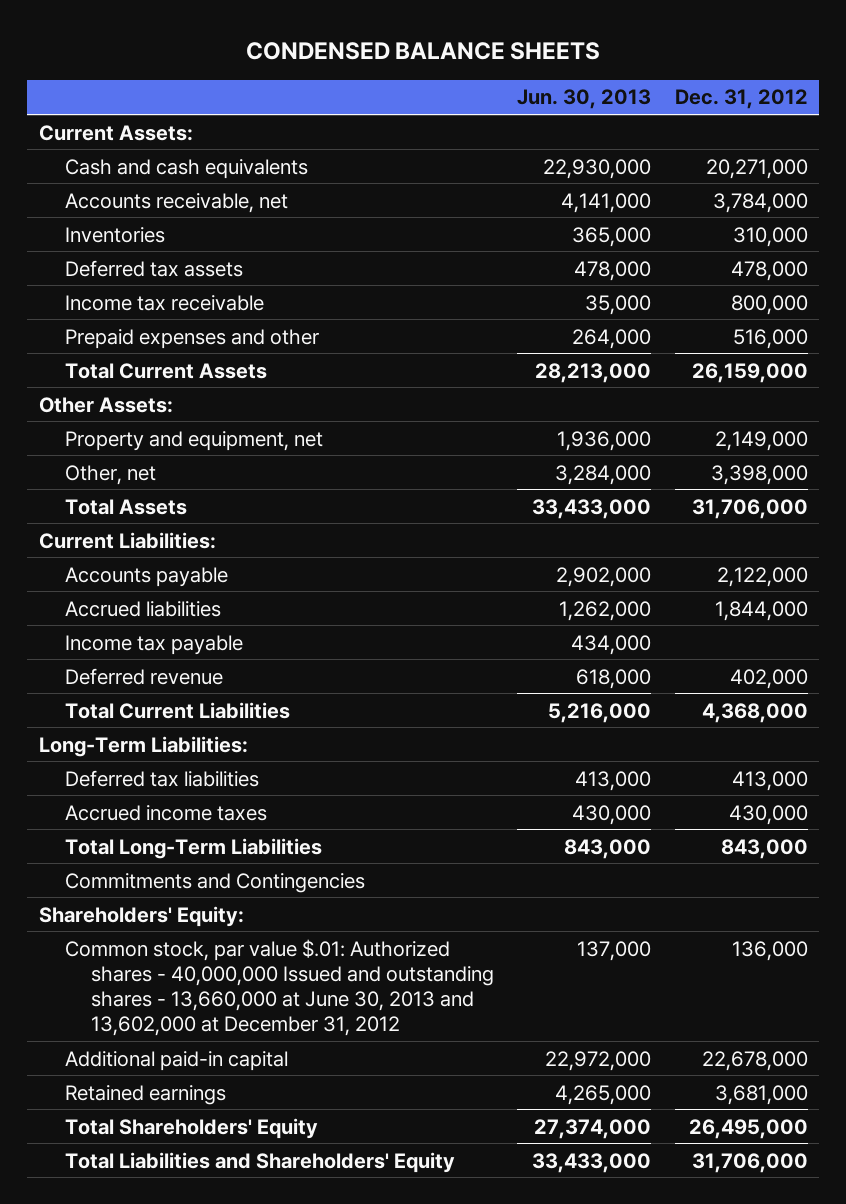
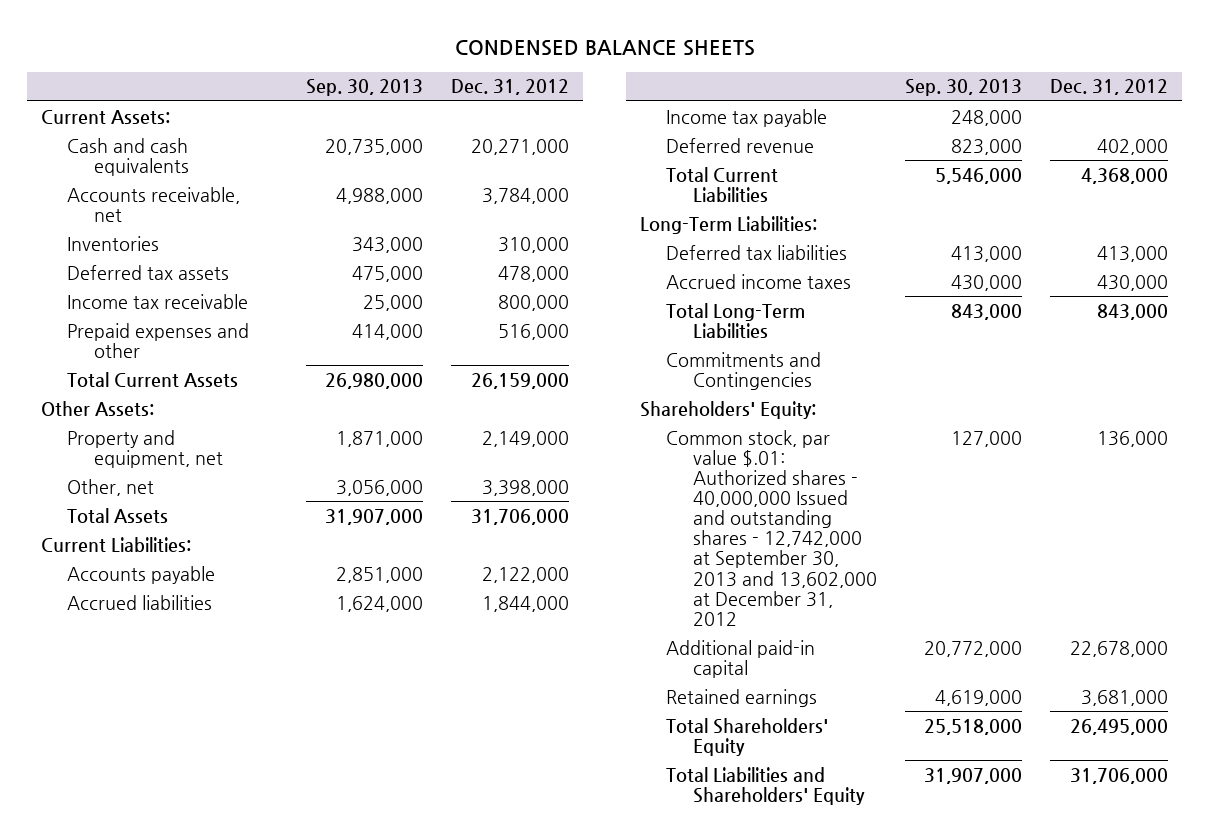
[517,89,652,110] Jun. 30, 2013 -> none
none -> [305,79,423,97] Sep. 30, 2013
[64,938,495,1037] Common stock, par value $.01: Authorized shares - 40,000,000 Issued and outstanding shares - 13,660,000 at June 30, 2013 and 13,602,000 at December 31, 2012 -> [666,429,877,626] Common stock, par value $.01: Authorized shares - 40,000,000 Issued and outstanding shares - 12,742,000 at September 30, 2013 and 13,602,000 at December 31, 2012

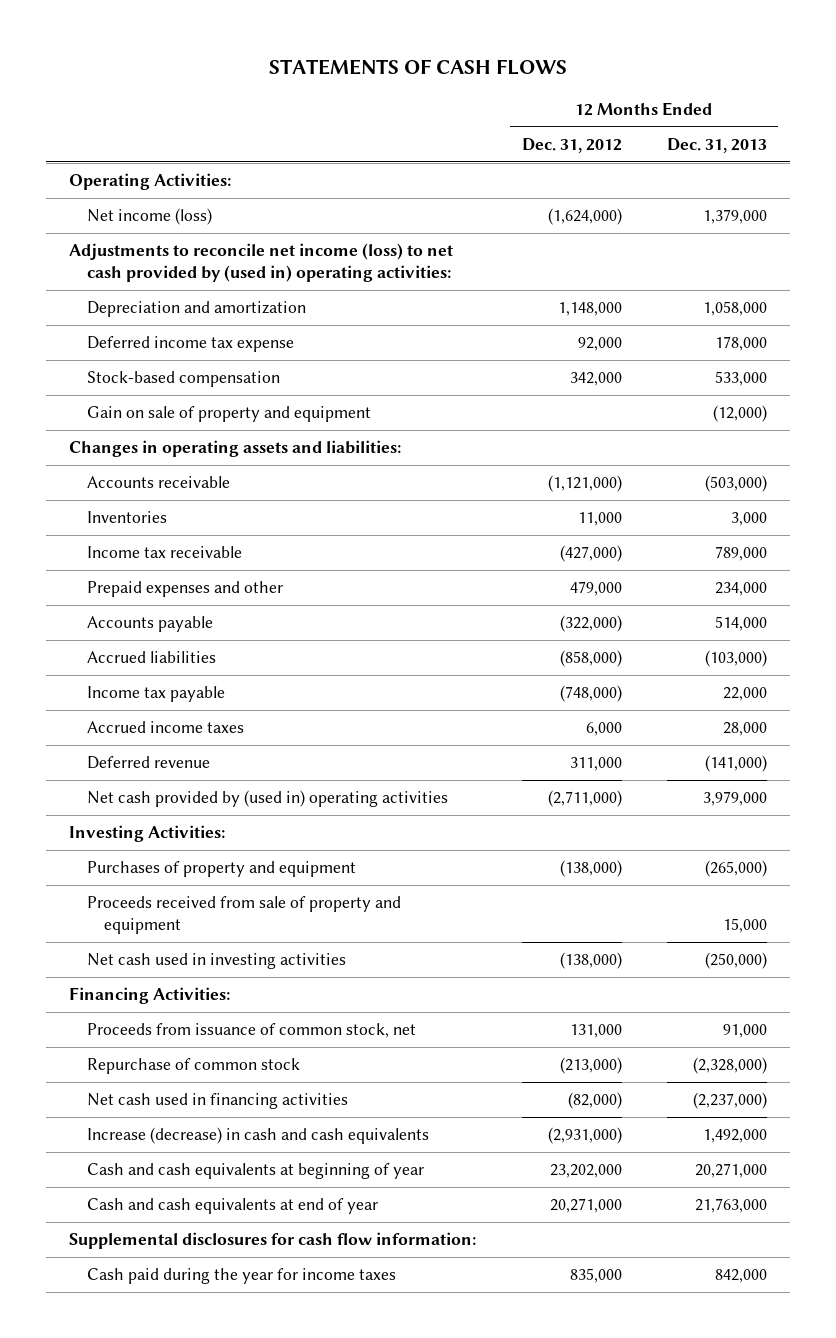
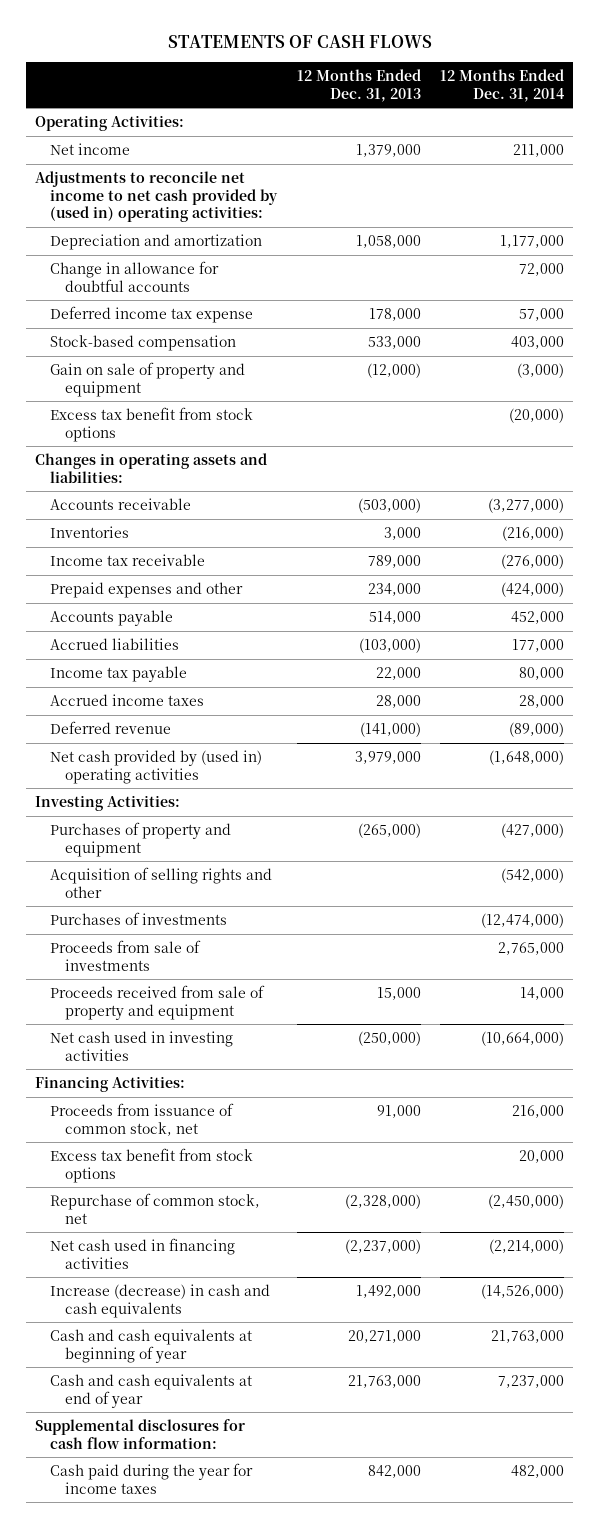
[521,137,622,153] Dec. 31, 2012 -> none
none -> [439,69,564,102] 12 Months Ended Dec. 31, 2014
[86,208,212,226] Net income (loss) -> [50,143,131,156] Net income
[69,243,454,283] Adjustments to reconcile net income (loss) to net cash provided by (used in) operating activities: -> [35,171,279,222] Adjustments to reconcile net income to net cash provided by (used in) operating activities:
none -> [50,261,220,292] Change in allowance for doubtful accounts
none -> [50,407,254,442] Excess tax benefit from stock options
none -> [50,867,273,898] Acquisition of selling rights and other
none -> [50,912,228,926] Purchases of investments
none -> [50,940,202,971] Proceeds from sale of investments
none -> [50,1148,254,1183] Excess tax benefit from stock options
[86,1058,300,1075] Repurchase of common stock -> [50,1193,261,1224] Repurchase of common stock, net

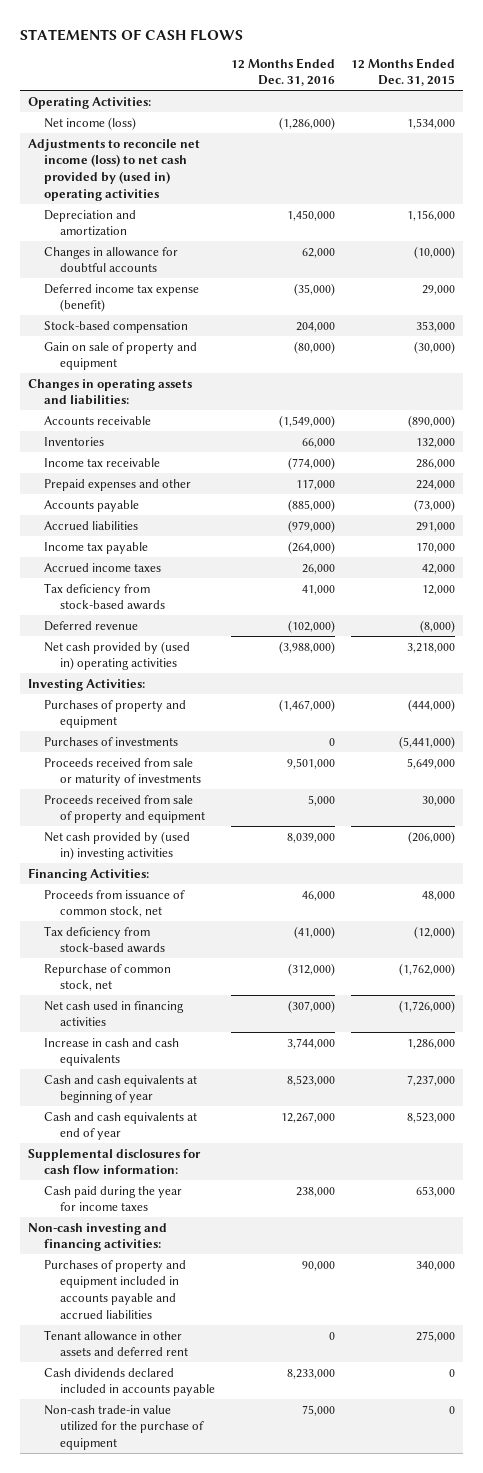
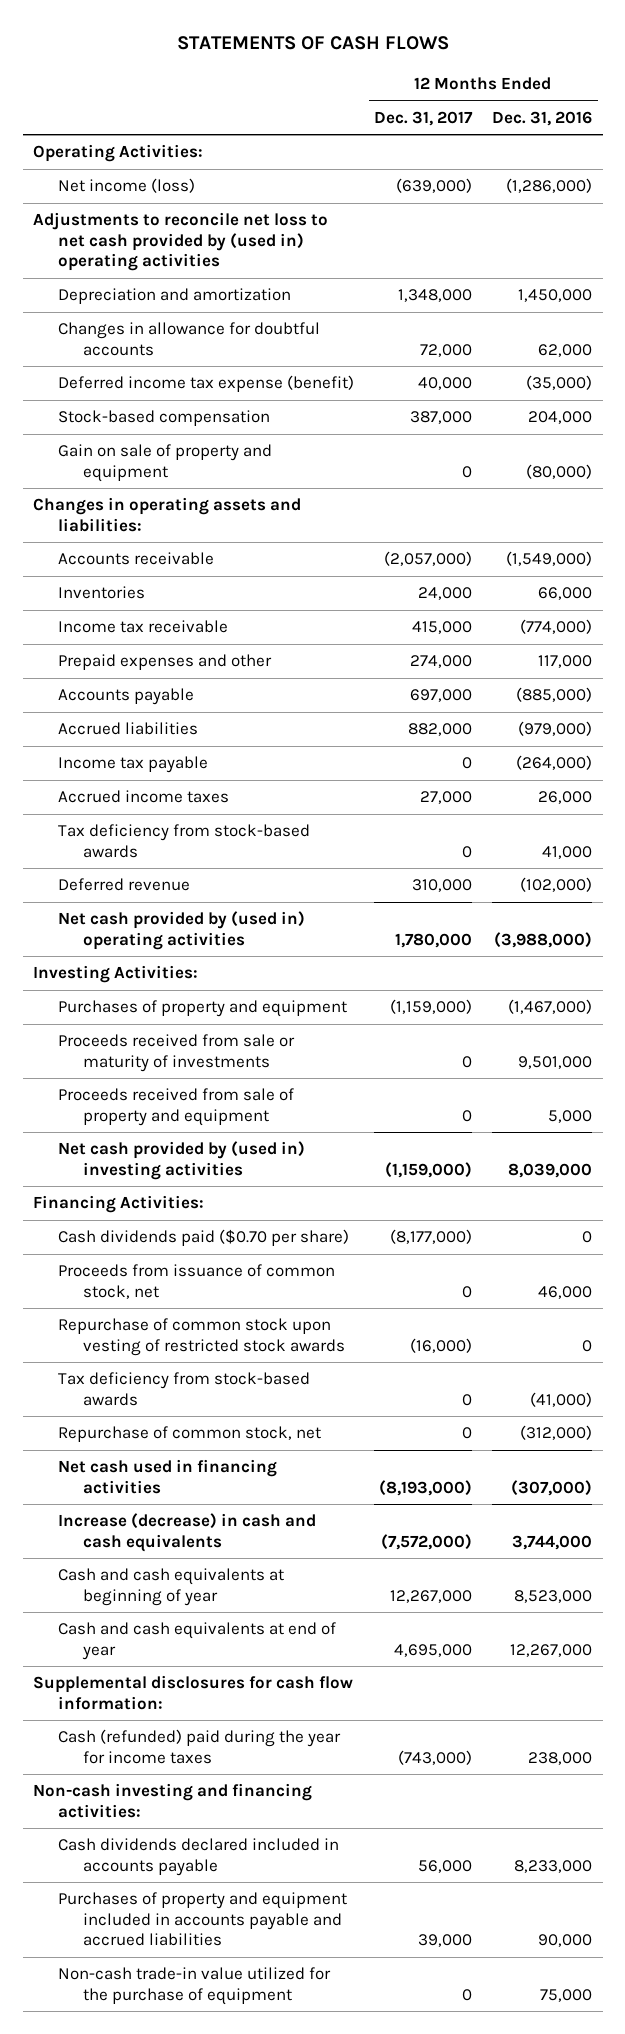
[351,57,456,87] 12 Months Ended Dec. 31, 2015 -> none
none -> [374,110,474,126] Dec. 31, 2017
[27,138,200,201] Adjustments to reconcile net income (loss) to net cash provided by (used in) operating activities -> [32,212,328,272] Adjustments to reconcile net loss to net cash provided by (used in) operating activities
[43,736,178,746] Purchases of investments -> none
none -> [57,1229,349,1247] Cash dividends paid ($0.70 per share)
none -> [57,1318,345,1356] Repurchase of common stock upon vesting of restricted stock awards
[43,1037,179,1067] Increase in cash and cash equivalents -> [57,1513,316,1552] Increase (decrease) in cash and cash equivalents
[43,1185,182,1212] Cash paid during the year for income taxes -> [57,1729,341,1764] Cash (refunded) paid during the year for income taxes
[43,1329,189,1357] Tenant allowance in other assets and deferred rent -> none
[43,1259,186,1319] Purchases of property and equipment included in accounts payable and accrued liabilities -> [57,1892,347,1947] Purchases of property and equipment included in accounts payable and accrued liabilities

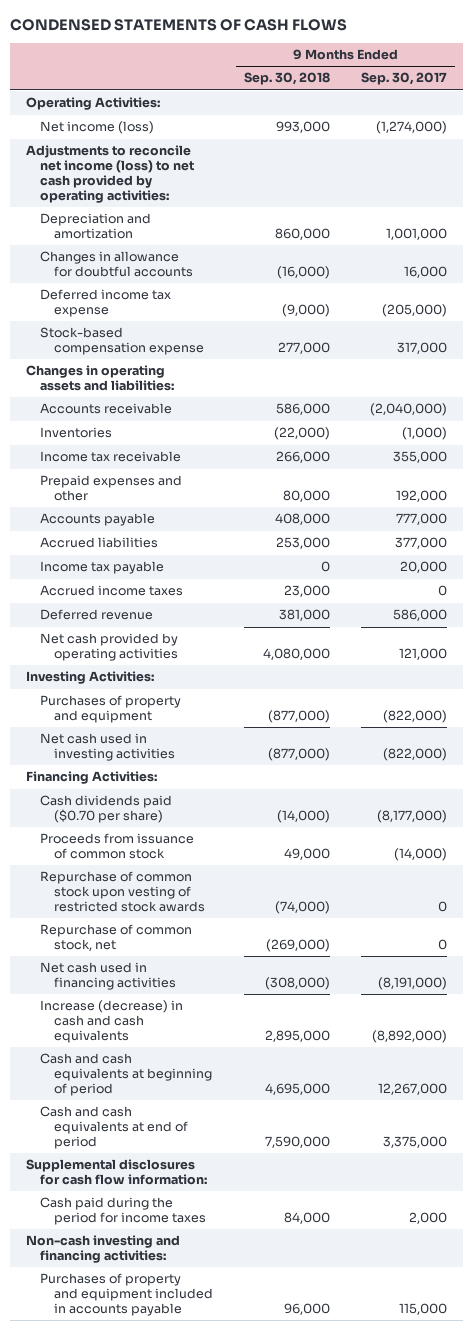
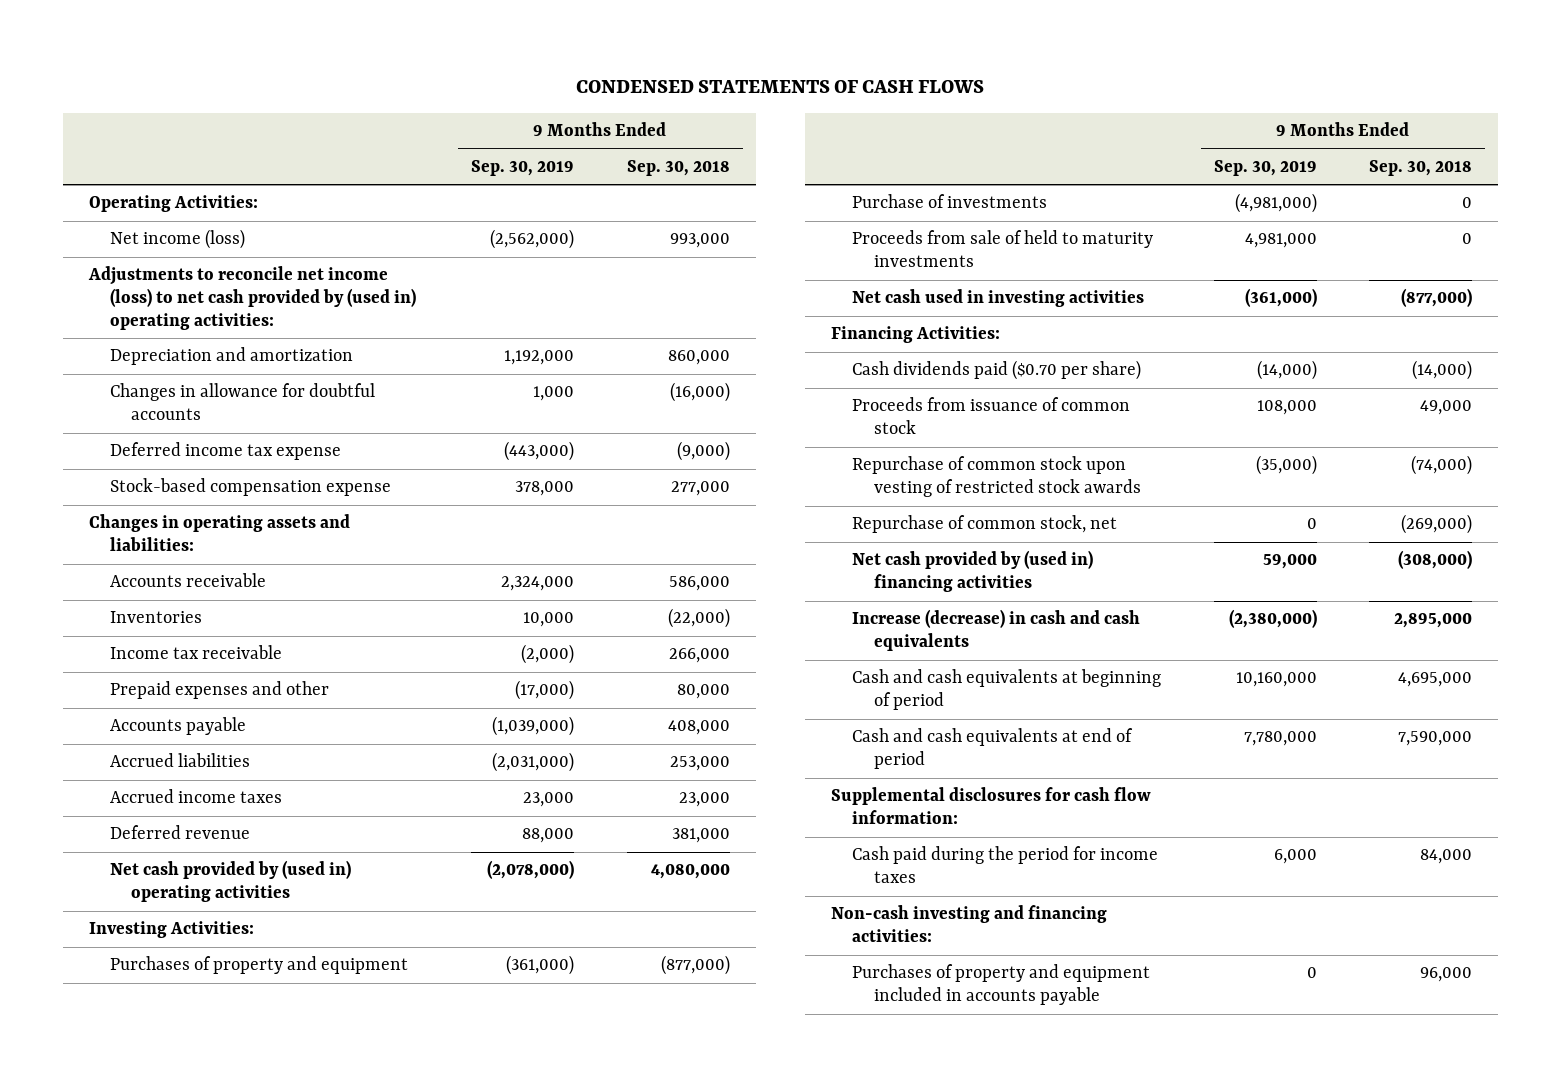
[361,72,448,86] Sep. 30, 2017 -> none
none -> [471,160,575,177] Sep. 30, 2019
[25,145,194,204] Adjustments to reconcile net income (loss) to net cash provided by operating activities: -> [87,266,416,331] Adjustments to reconcile net income (loss) to net cash provided by (used in) operating activities:
[39,561,164,575] Income tax payable -> none
[39,633,178,662] Net cash provided by operating activities -> [109,860,351,903] Net cash provided by (used in) operating activities
none -> [852,194,1048,209] Purchase of investments
none -> [852,230,1154,268] Proceeds from sale of held to maturity investments
[39,962,176,991] Net cash used in financing activities -> [852,550,1094,593] Net cash provided by (used in) financing activities

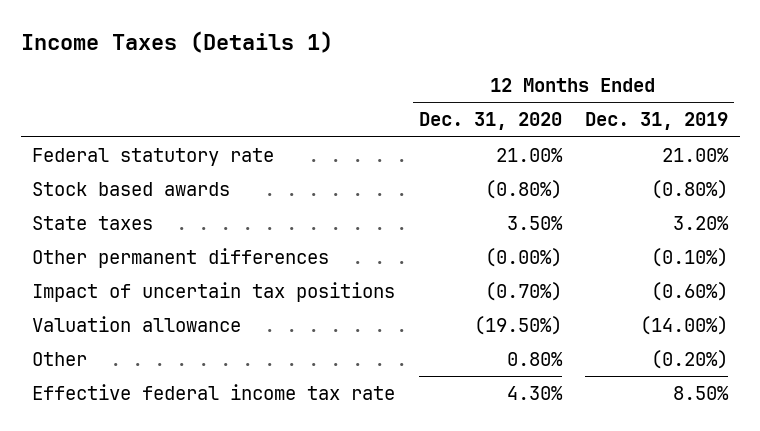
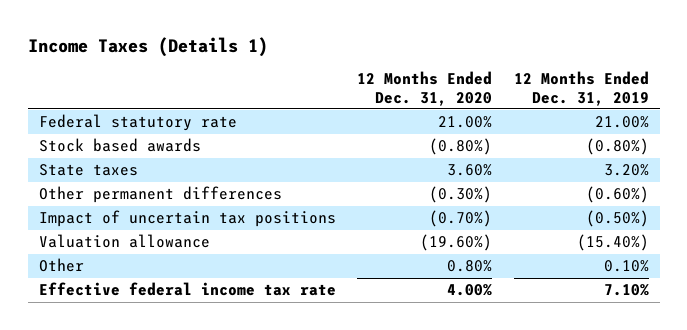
[506,215,563,230] 3.50% -> [447,164,493,177] 3.60%
[484,247,562,267] (0.00%) -> [429,186,493,204] (0.30%)
[650,247,728,267] (0.10%) -> [585,186,649,204] (0.60%)
[650,281,728,301] (0.60%) -> [585,210,649,228] (0.50%)
[473,315,562,335] (19.50%) -> [420,234,493,252] (19.60%)
[639,315,728,335] (14.00%) -> [576,234,649,252] (15.40%)
[650,349,728,369] (0.20%) -> [603,260,649,273] 0.10%
[506,385,563,400] 4.30% -> [447,284,493,297] 4.00%
[672,385,729,400] 8.50% -> [603,284,649,297] 7.10%

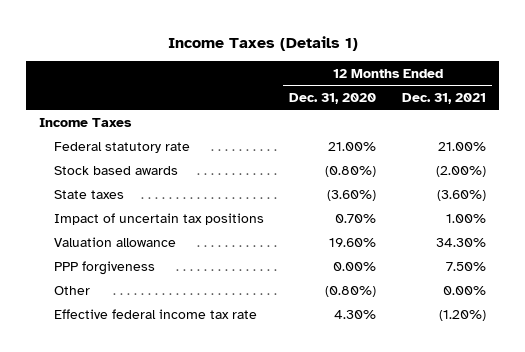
[513,71,649,106] 12 Months Ended Dec. 31, 2019 -> none
none -> [401,93,486,105] Dec. 31, 2021
none -> [39,117,133,127] Income Taxes
[38,186,282,204] Other permanent differences -> none
[447,164,493,177] 3.60% -> [327,189,377,201] (3.60%)
[429,210,493,228] (0.70%) -> [335,213,377,223] 0.70%
[420,234,493,252] (19.60%) -> [329,237,377,247] 19.60%
none -> [54,260,156,275] PPP forgiveness
[447,260,493,273] 0.80% -> [325,285,377,297] (0.80%)
[447,284,493,297] 4.00% -> [334,309,377,319] 4.30%

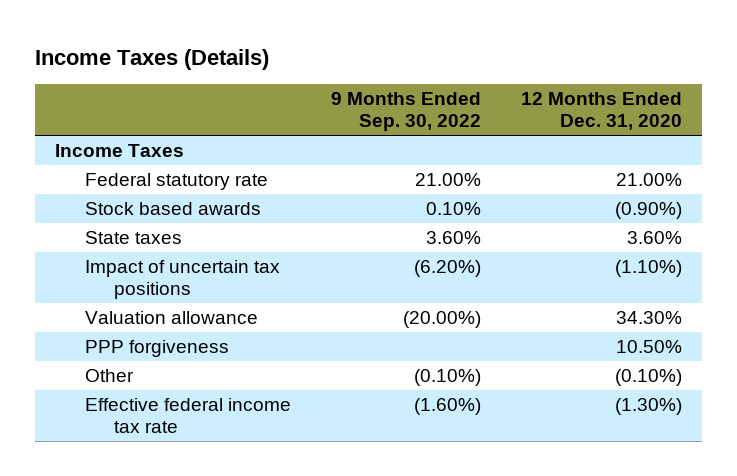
[167,35,358,51] Income Taxes (Details 1) -> [34,48,269,70] Income Taxes (Details)
[401,93,486,105] Dec. 31, 2021 -> none
none -> [330,92,481,132] 9 Months Ended Sep. 30, 2022
[325,165,377,177] (0.80%) -> [614,202,682,220] (0.90%)
[327,189,377,201] (3.60%) -> [626,231,682,245] 3.60%
[335,213,377,223] 0.70% -> [614,260,682,278] (1.10%)
[329,237,377,247] 19.60% -> [615,311,682,325] 34.30%
[333,261,377,271] 0.00% -> [615,340,682,354] 10.50%
[325,285,377,297] (0.80%) -> [614,369,682,387] (0.10%)
[334,309,377,319] 4.30% -> [614,398,682,416] (1.30%)

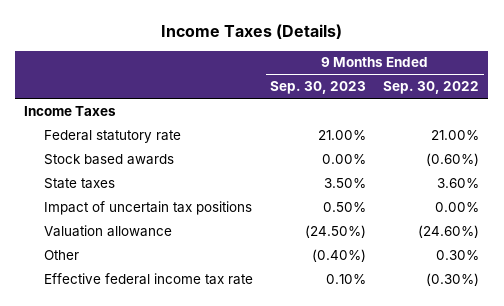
[520,92,682,131] 12 Months Ended Dec. 31, 2020 -> none
none -> [269,81,366,95] Sep. 30, 2023
[425,202,481,216] 0.10% -> [426,152,480,166] (0.60%)
[84,340,229,358] PPP forgiveness -> none
[413,260,481,278] (6.20%) -> [435,201,480,212] 0.00%
[402,311,481,329] (20.00%) -> [418,224,480,238] (24.60%)
[413,369,481,387] (0.10%) -> [436,249,480,260] 0.30%
[413,398,481,416] (1.60%) -> [426,272,480,286] (0.30%)

